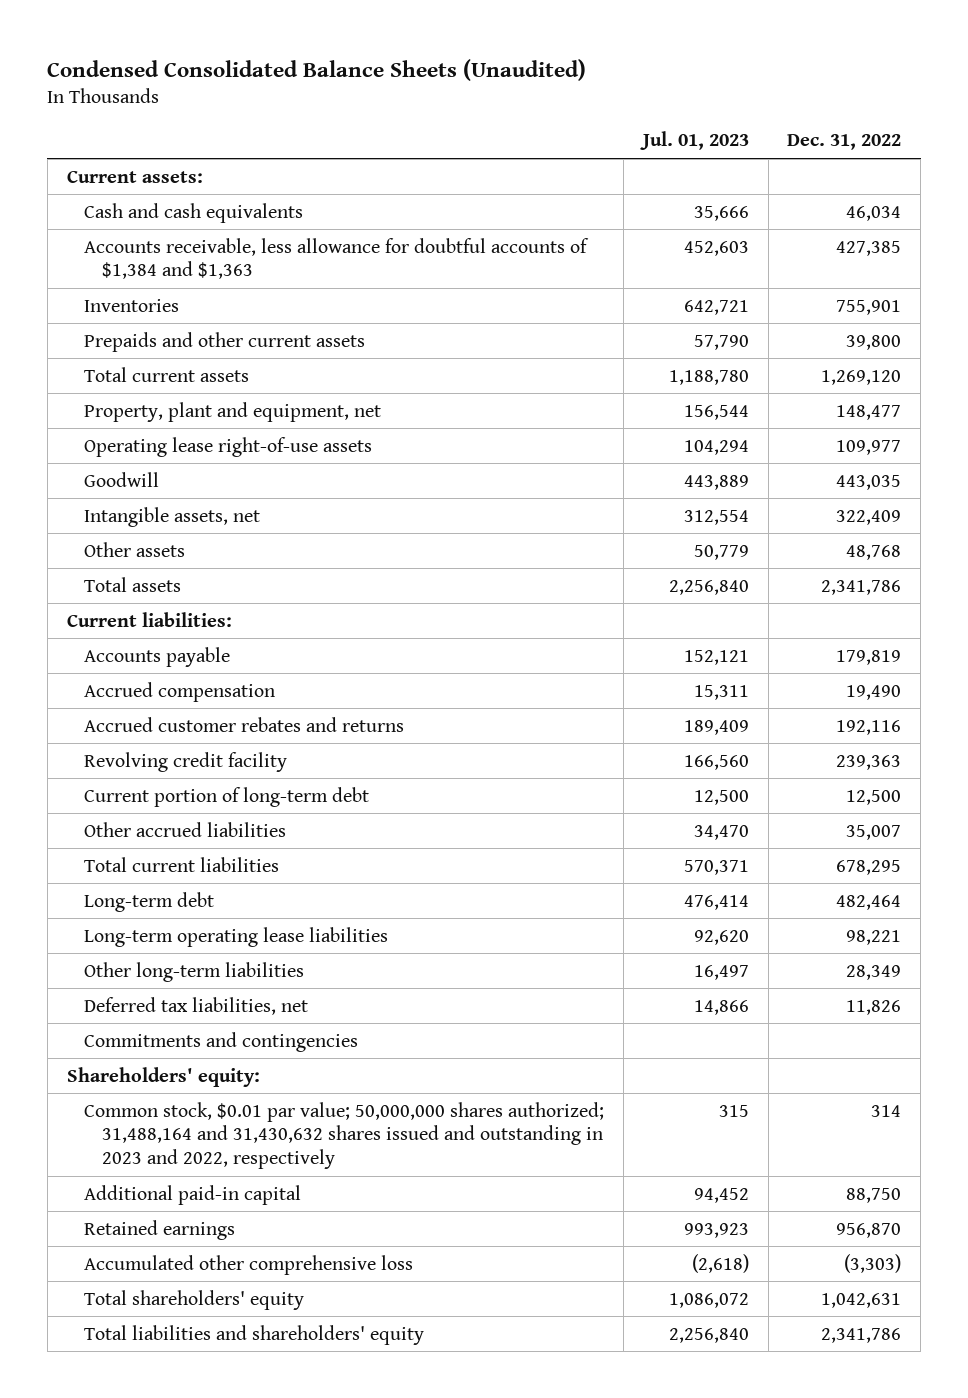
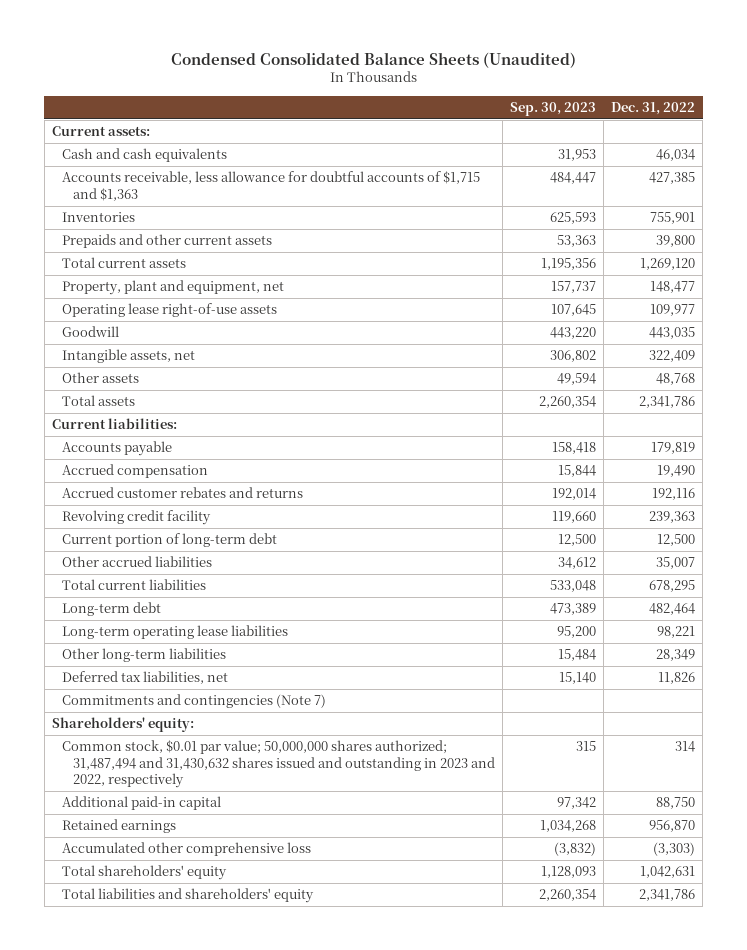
[639,131,749,151] Jul. 01, 2023 -> none
none -> [510,102,597,117] Sep. 30, 2023
[84,237,590,280] Accounts receivable, less allowance for doubtful accounts of $1,384 and $1,363 -> [62,171,481,201] Accounts receivable, less allowance for doubtful accounts of $1,715 and $1,363
[84,1031,359,1052] Commitments and contingencies -> [62,694,327,709] Commitments and contingencies (Note 7)
[84,1101,605,1170] Common stock, $0.01 par value; 50,000,000 shares authorized; 31,488,164 and 31,430,632 shares issued and outstanding in 2023 and 2022, respectively -> [62,740,495,789] Common stock, $0.01 par value; 50,000,000 shares authorized; 31,487,494 and 31,430,632 shares issued and outstanding in 2023 and 2022, respectively

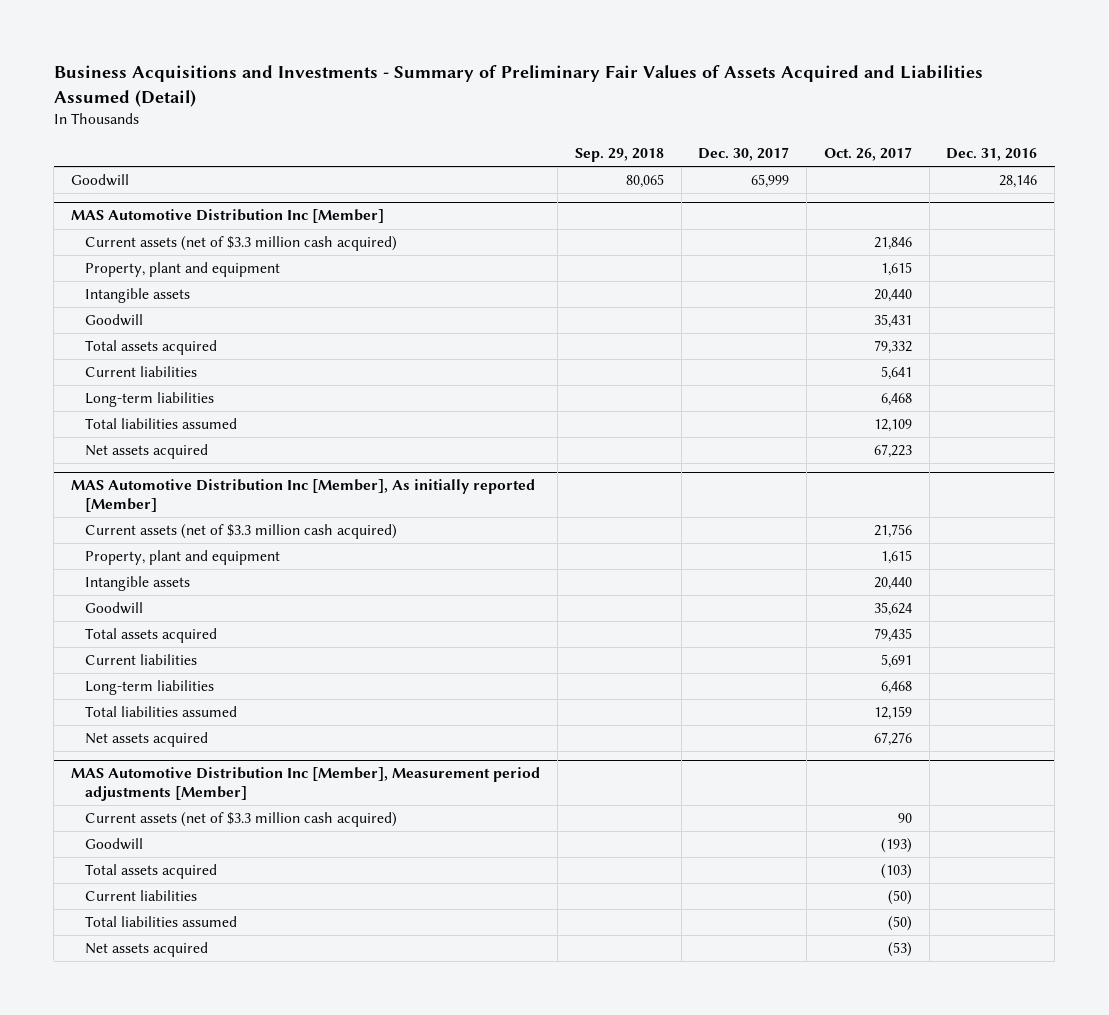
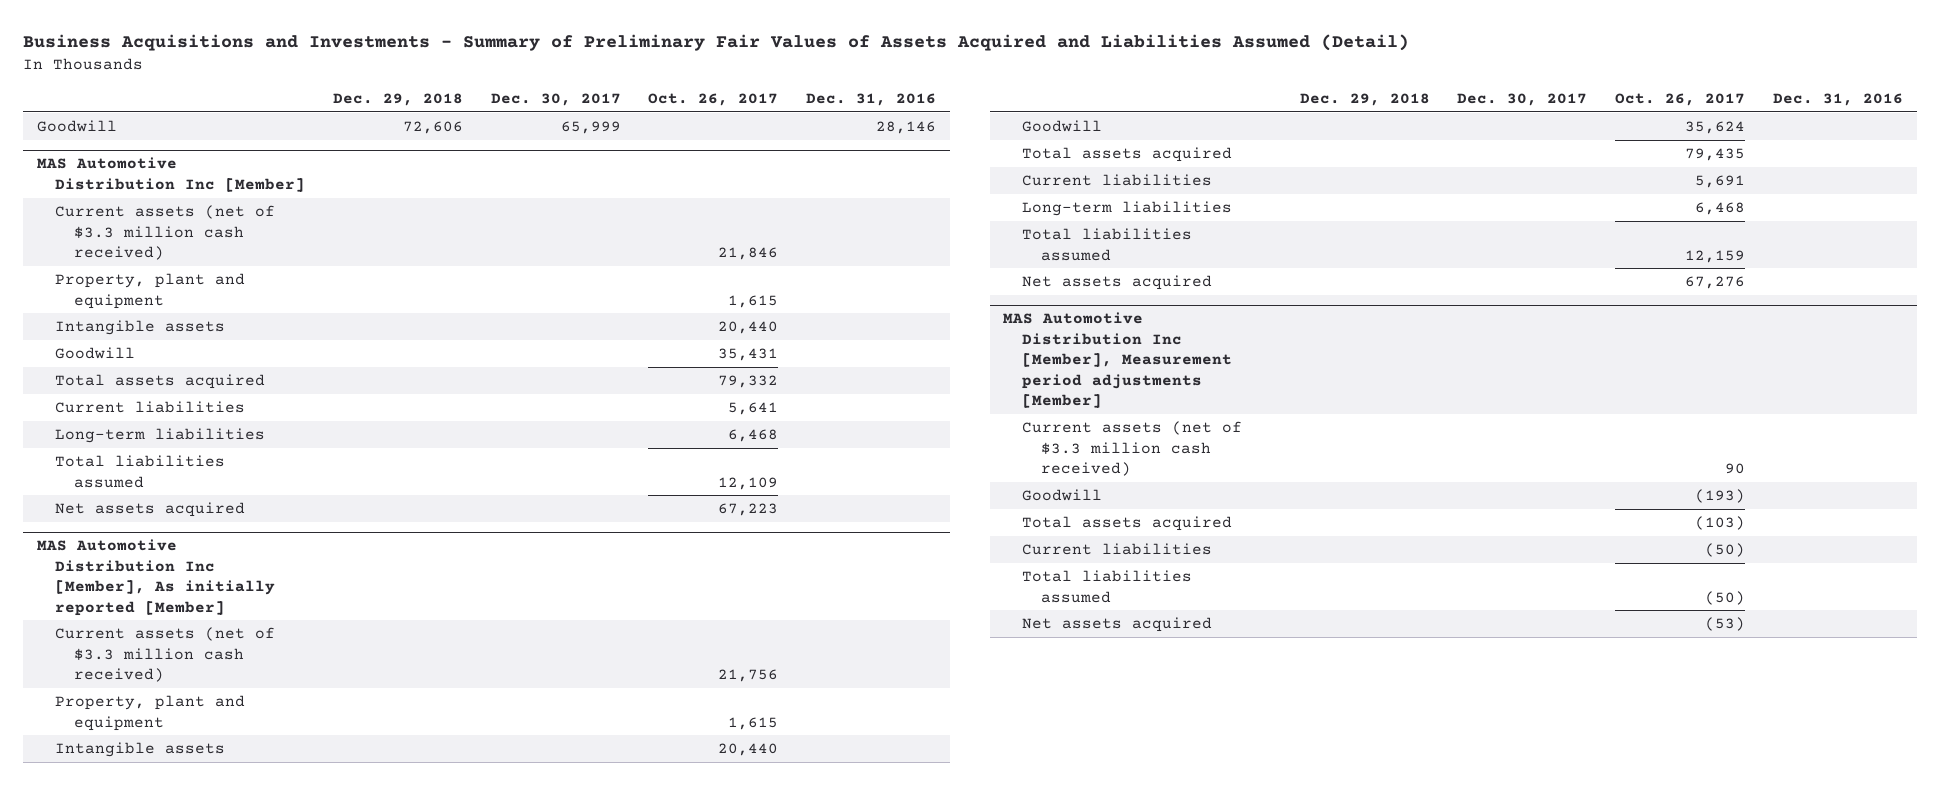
[574,147,664,162] Sep. 29, 2018 -> none
none -> [333,92,464,106] Dec. 29, 2018
[85,236,398,252] Current assets (net of $3.3 million cash acquired) -> [55,205,276,260] Current assets (net of $3.3 million cash received)
[85,524,398,540] Current assets (net of $3.3 million cash acquired) -> [55,627,276,682] Current assets (net of $3.3 million cash received)
[85,812,398,828] Current assets (net of $3.3 million cash acquired) -> [1022,421,1243,476] Current assets (net of $3.3 million cash received)

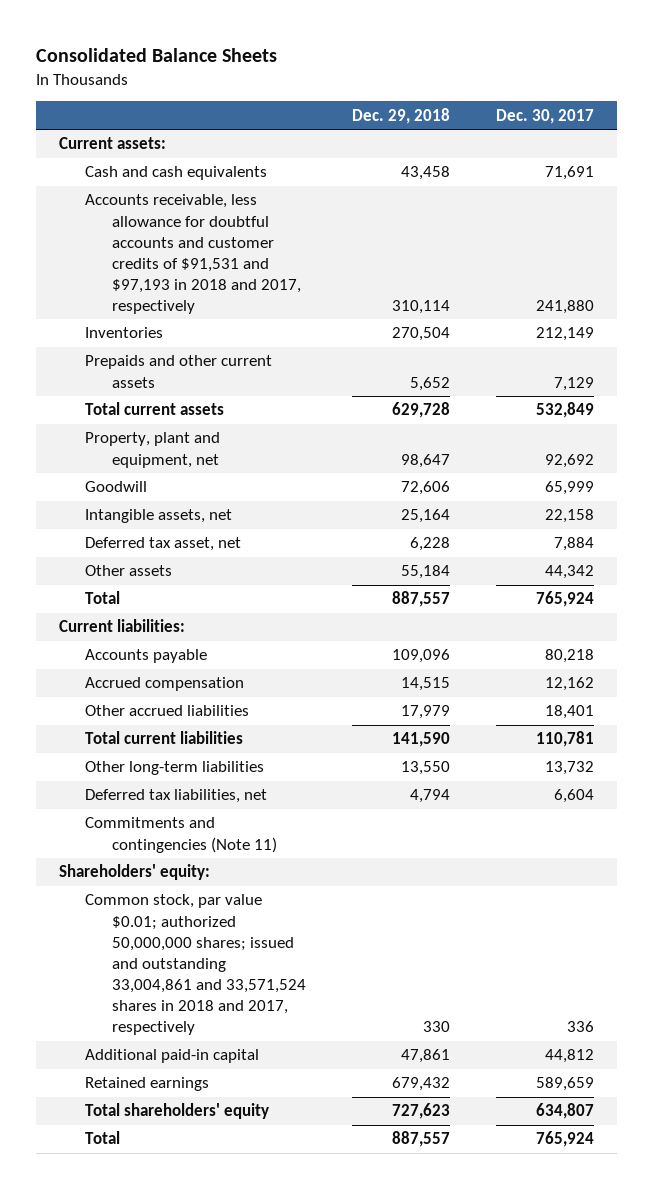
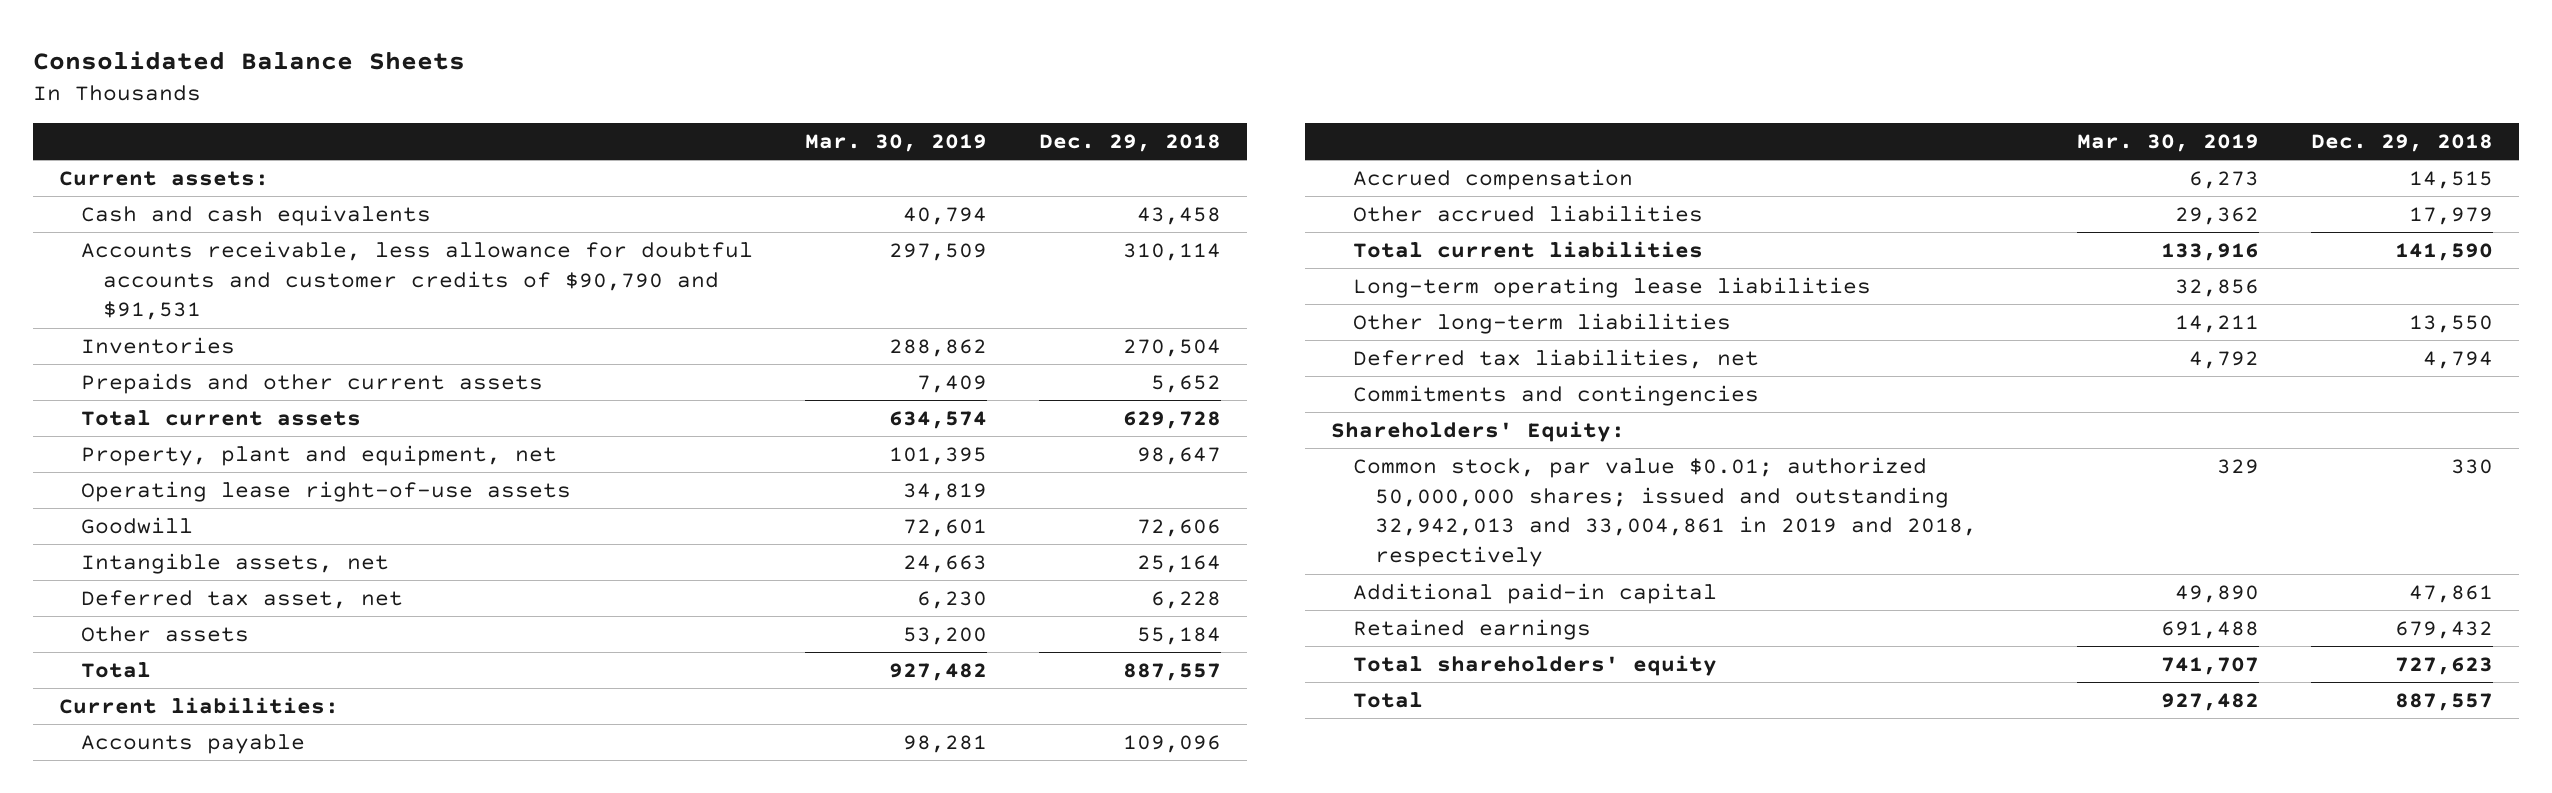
[496,108,595,124] Dec. 30, 2017 -> none
none -> [805,133,988,152] Mar. 30, 2019
[85,194,302,315] Accounts receivable, less allowance for doubtful accounts and customer credits of $91,531 and $97,193 in 2018 and 2017, respectively -> [81,240,754,321] Accounts receivable, less allowance for doubtful accounts and customer credits of $90,790 and $91,531
none -> [81,480,572,502] Operating lease right-of-use assets
none -> [1352,276,1871,298] Long-term operating lease liabilities
[85,817,278,853] Commitments and contingencies (Note 11) -> [1352,384,1759,406] Commitments and contingencies
[58,864,210,881] Shareholders' equity: -> [1330,420,1625,442] Shareholders' Equity:
[85,894,307,1036] Common stock, par value $0.01; authorized 50,000,000 shares; issued and outstanding 33,004,861 and 33,571,524 shares in 2018 and 2017, respectively -> [1352,456,1977,568] Common stock, par value $0.01; authorized 50,000,000 shares; issued and outstanding 32,942,013 and 33,004,861 in 2019 and 2018, respectively

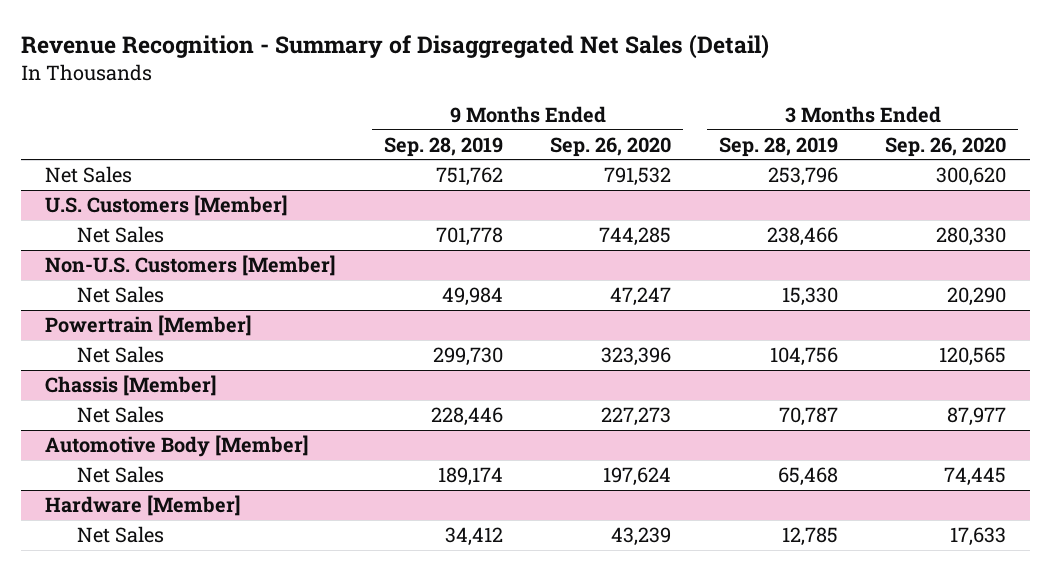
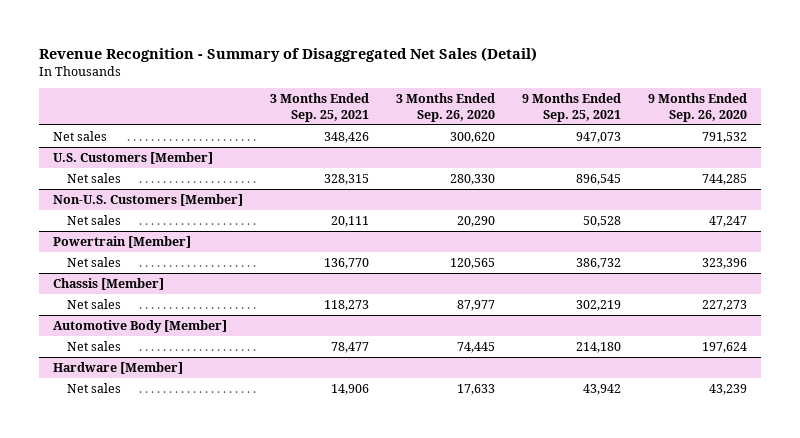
[383,136,503,157] Sep. 28, 2019 -> none
[718,136,838,157] Sep. 28, 2019 -> none
none -> [269,93,369,122] 3 Months Ended Sep. 25, 2021
none -> [522,93,622,122] 9 Months Ended Sep. 25, 2021
[45,166,133,184] Net Sales -> [52,130,107,141] Net sales
[76,226,164,244] Net Sales -> [67,172,122,183] Net sales
[76,286,164,304] Net Sales -> [67,214,122,225] Net sales
[76,346,164,364] Net Sales -> [67,256,122,267] Net sales
[76,406,164,424] Net Sales -> [67,298,122,309] Net sales
[76,466,164,484] Net Sales -> [67,340,122,351] Net sales
[76,526,164,544] Net Sales -> [67,382,122,393] Net sales

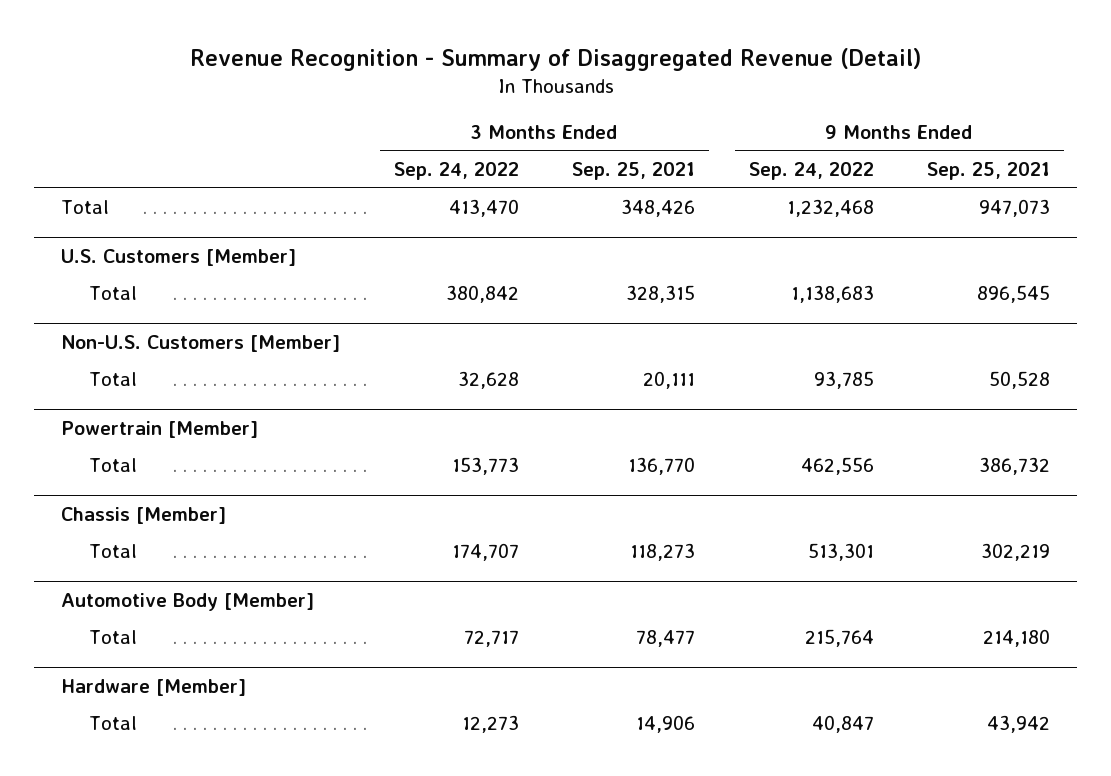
[39,46,538,62] Revenue Recognition - Summary of Disaggregated Net Sales (Detail) -> [189,47,921,71] Revenue Recognition - Summary of Disaggregated Revenue (Detail)
[396,93,496,122] 3 Months Ended Sep. 26, 2020 -> none
[648,93,748,122] 9 Months Ended Sep. 26, 2020 -> none
none -> [393,162,519,181] Sep. 24, 2022
none -> [748,162,874,181] Sep. 24, 2022
[52,130,107,141] Net sales -> [61,200,110,215] Total
[67,172,122,183] Net sales -> [89,286,138,301] Total
[67,214,122,225] Net sales -> [89,372,138,387] Total
[67,256,122,267] Net sales -> [89,458,138,473] Total
[67,298,122,309] Net sales -> [89,544,138,559] Total
[67,340,122,351] Net sales -> [89,630,138,645] Total
[67,382,122,393] Net sales -> [89,716,138,731] Total

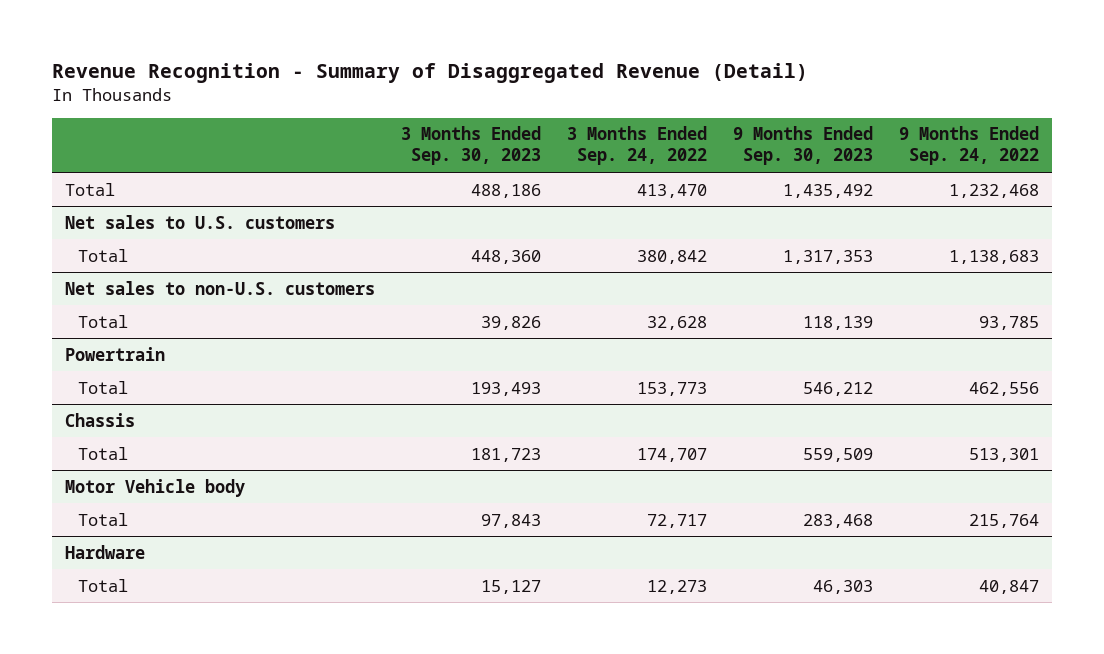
[572,162,696,181] Sep. 25, 2021 -> none
[927,162,1051,181] Sep. 25, 2021 -> none
none -> [400,126,541,166] 3 Months Ended Sep. 30, 2023
none -> [732,126,873,166] 9 Months Ended Sep. 30, 2023
[61,249,297,267] U.S. Customers [Member] -> [64,214,335,229] Net sales to U.S. customers
[61,335,341,353] Non-U.S. Customers [Member] -> [64,280,375,295] Net sales to non-U.S. customers
[61,421,259,439] Powertrain [Member] -> [64,346,165,361] Powertrain
[61,507,227,525] Chassis [Member] -> [64,412,135,427] Chassis
[61,593,315,612] Automotive Body [Member] -> none
none -> [64,478,245,497] Motor Vehicle body
[61,679,247,697] Hardware [Member] -> [64,544,145,559] Hardware

